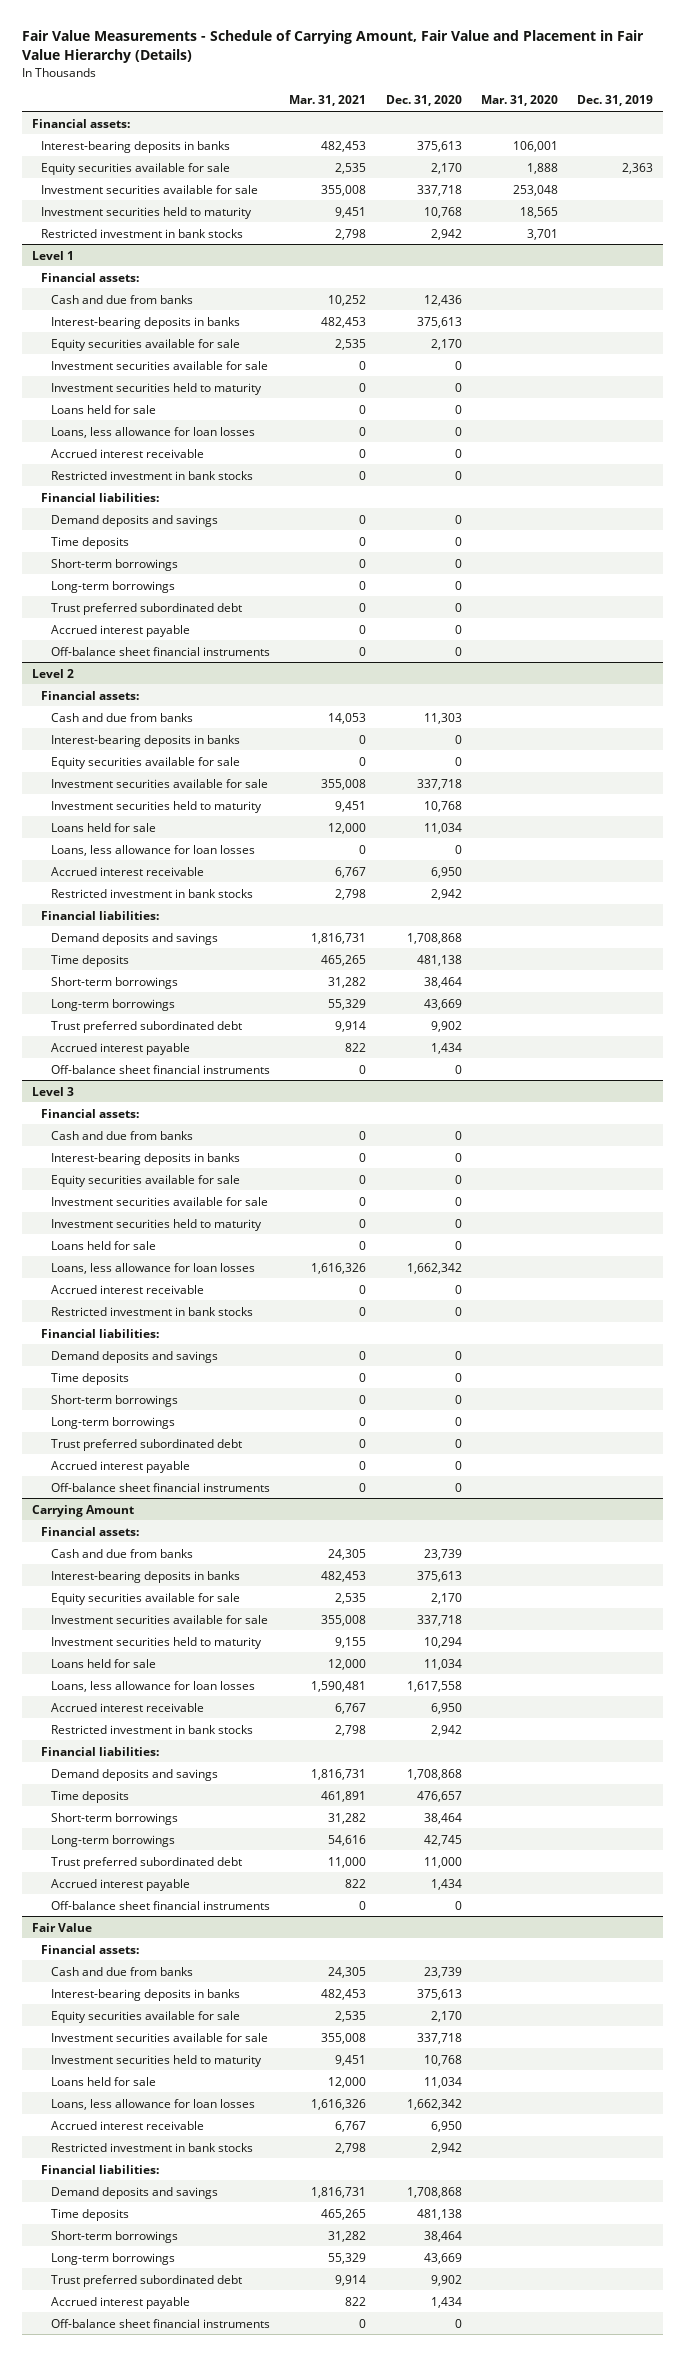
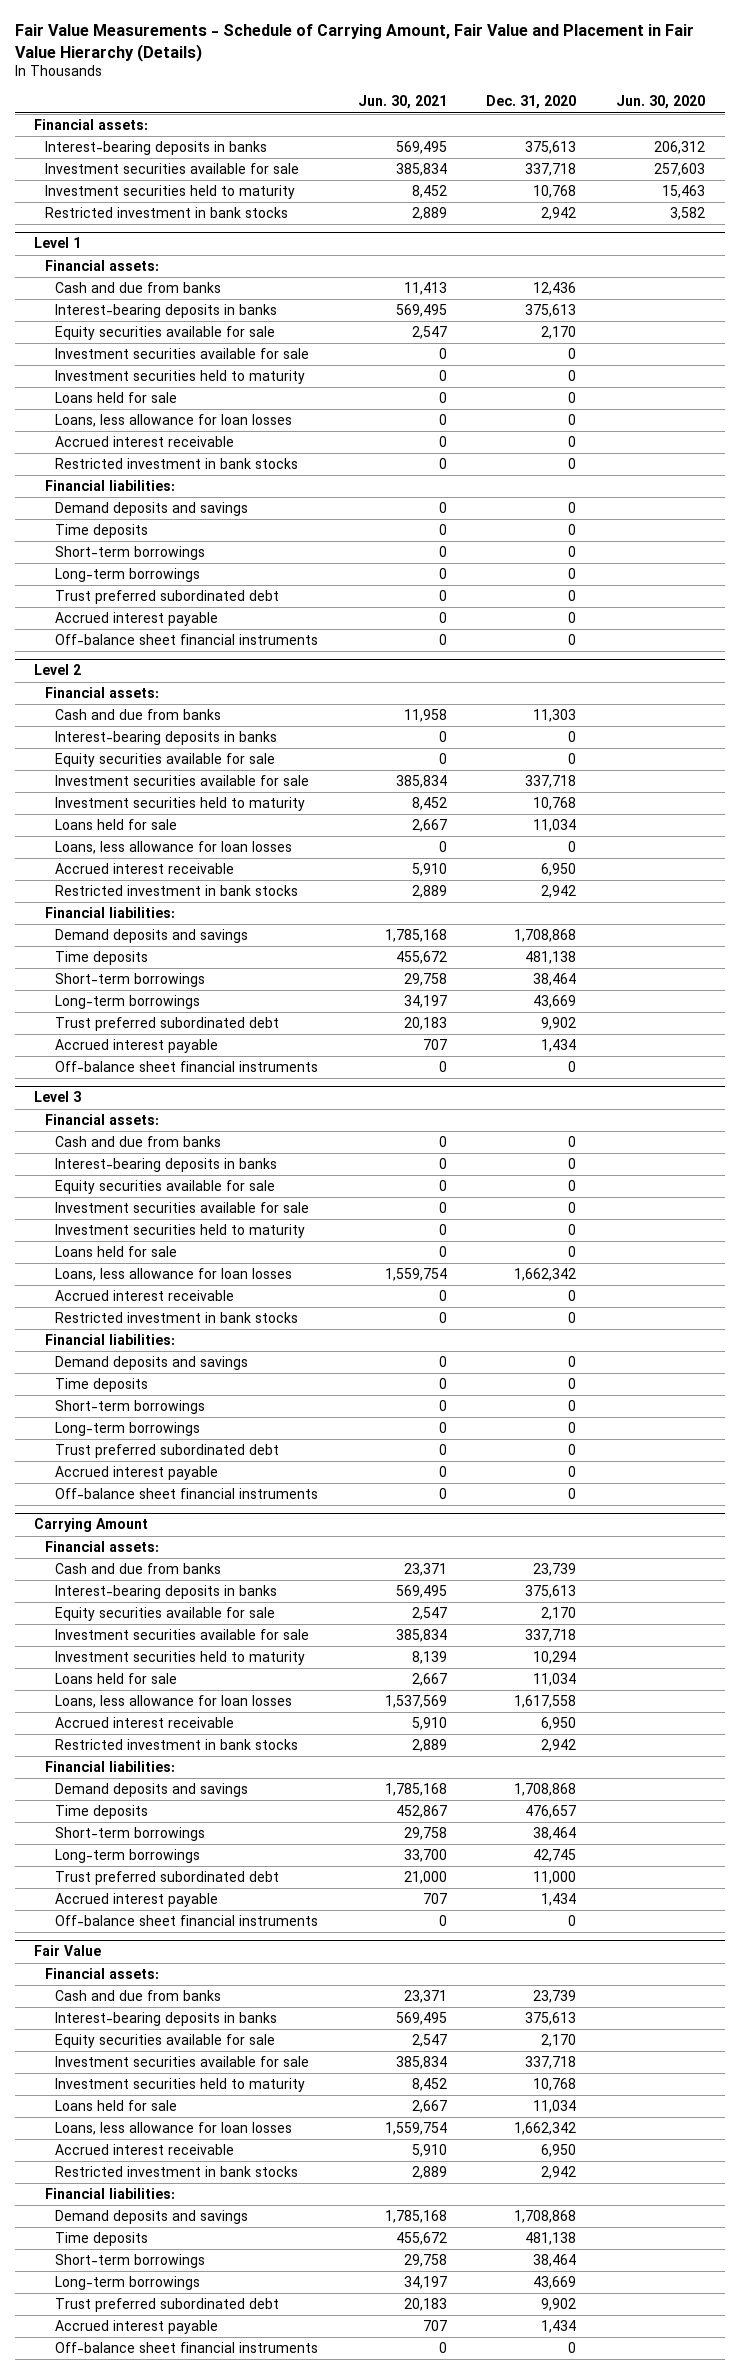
[289,95,367,107] Mar. 31, 2021 -> none
[480,95,558,107] Mar. 31, 2020 -> none
[577,95,654,107] Dec. 31, 2019 -> none
none -> [357,95,447,110] Jun. 30, 2021
none -> [615,95,705,110] Jun. 30, 2020
[41,162,231,175] Equity securities available for sale -> none

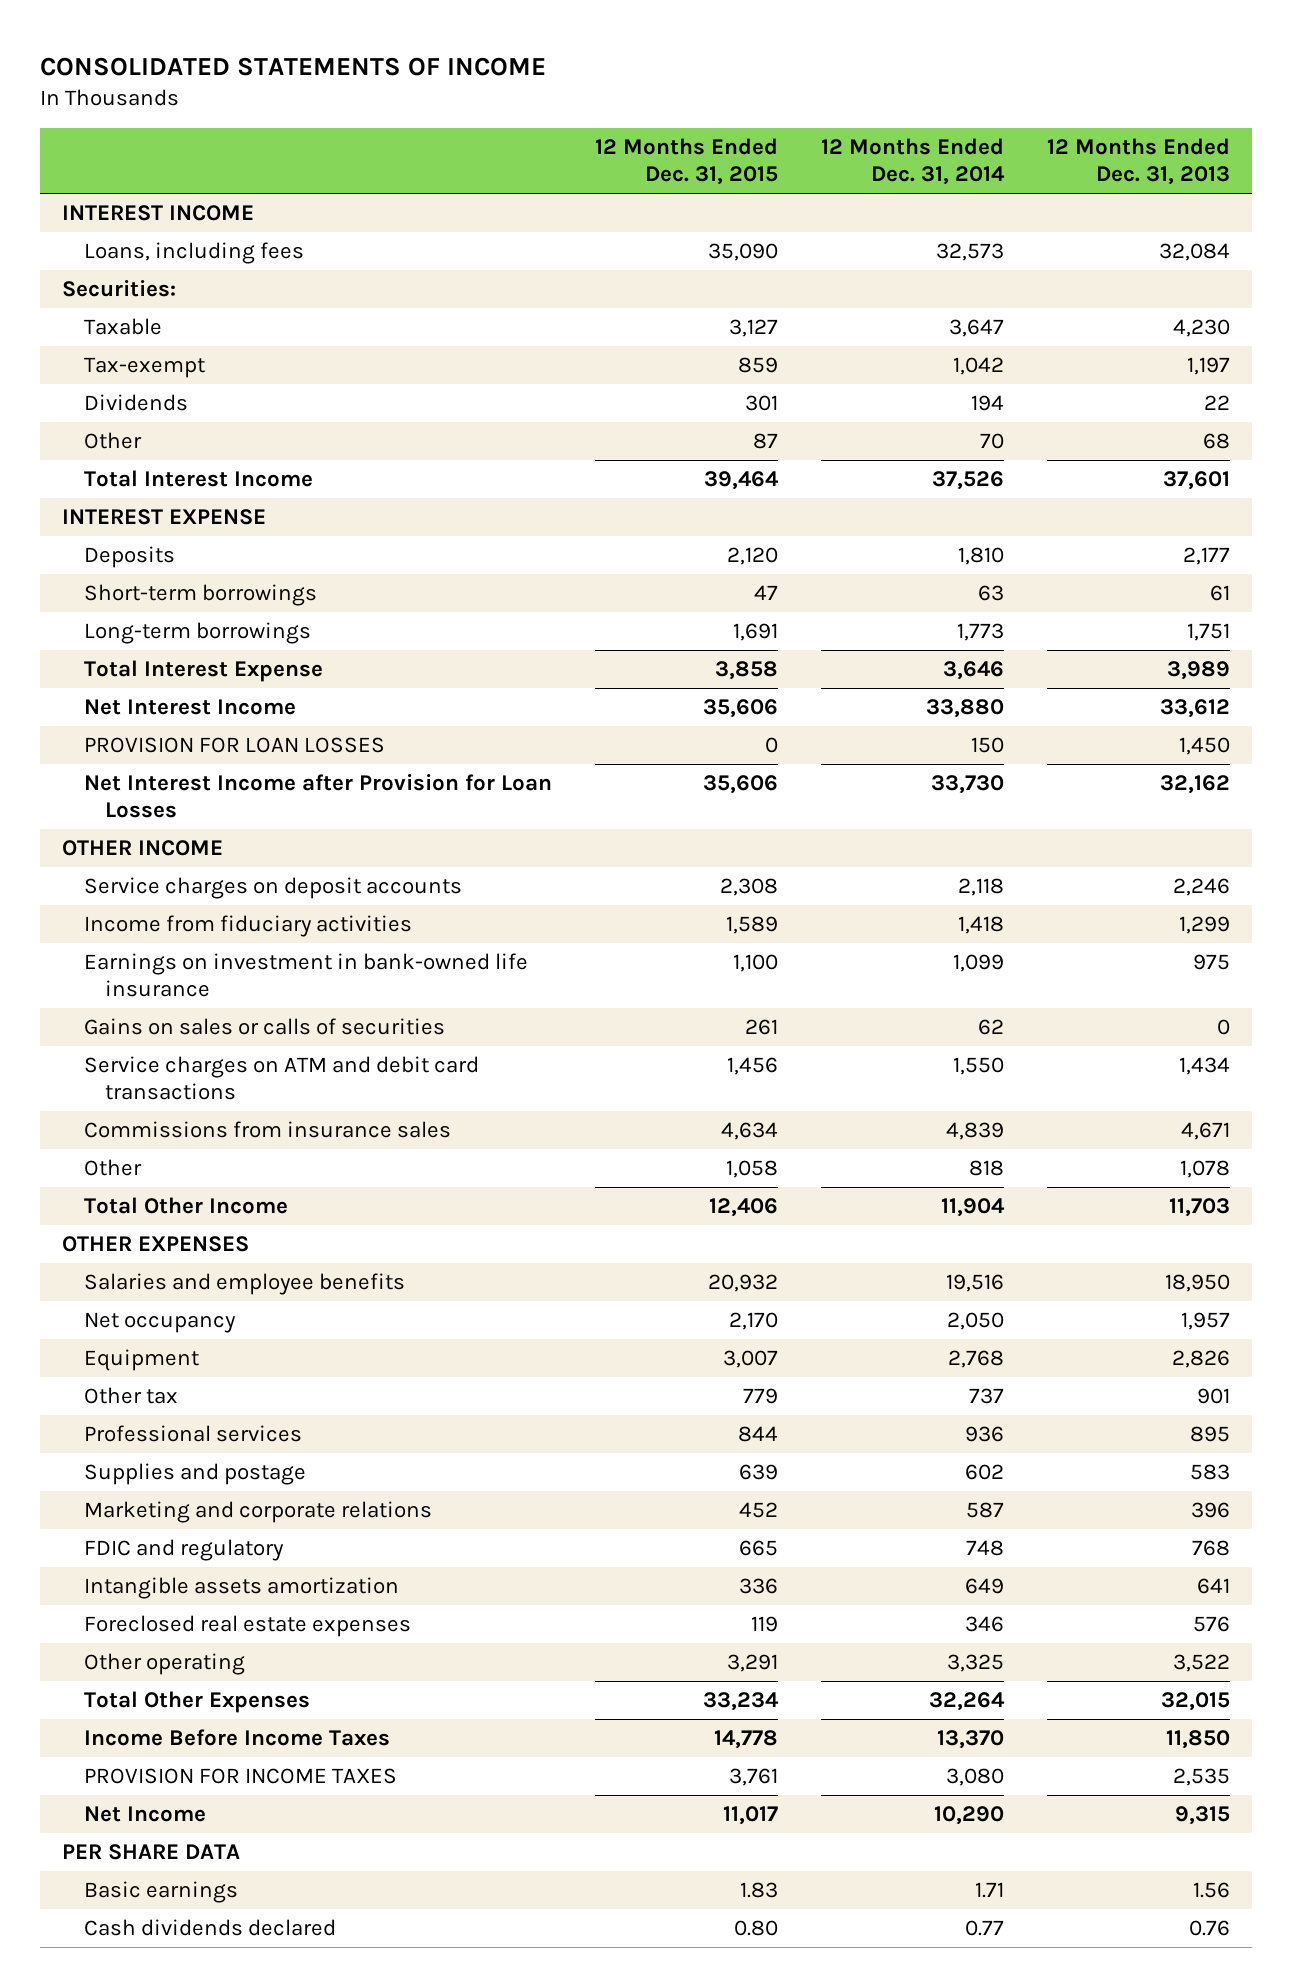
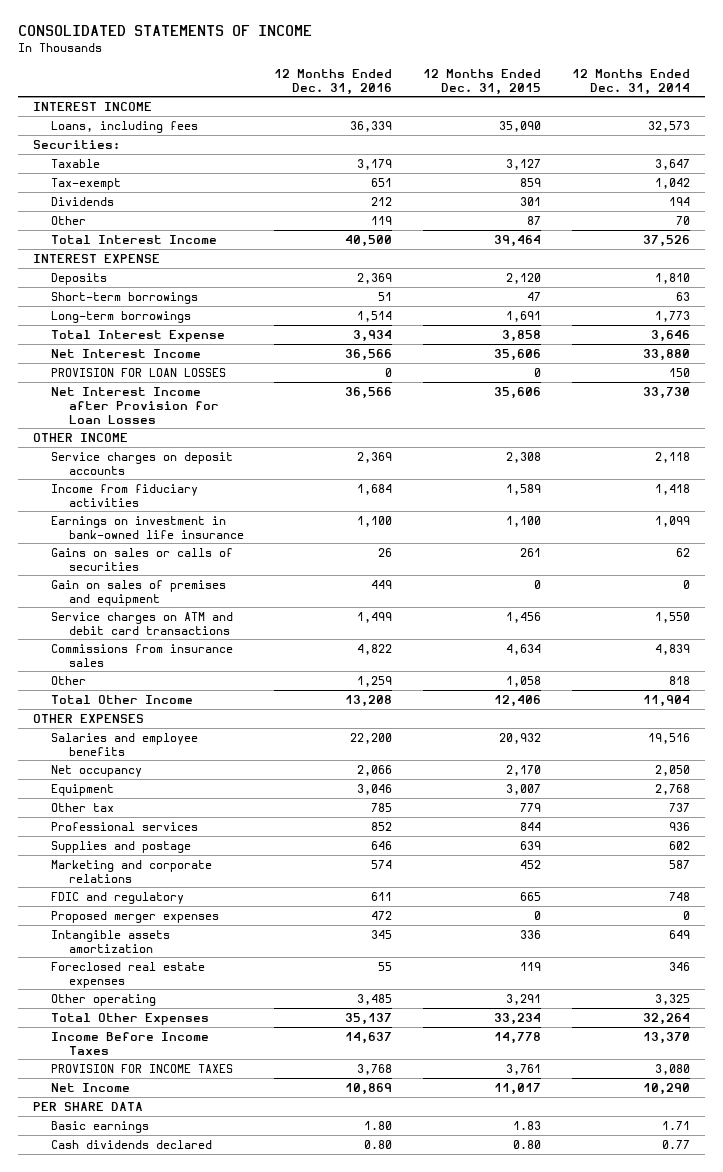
[1047,137,1231,186] 12 Months Ended Dec. 31, 2013 -> none
none -> [274,68,393,95] 12 Months Ended Dec. 31, 2016
none -> [50,579,226,606] Gain on sales of premises and equipment
none -> [50,910,219,923] Proposed merger expenses

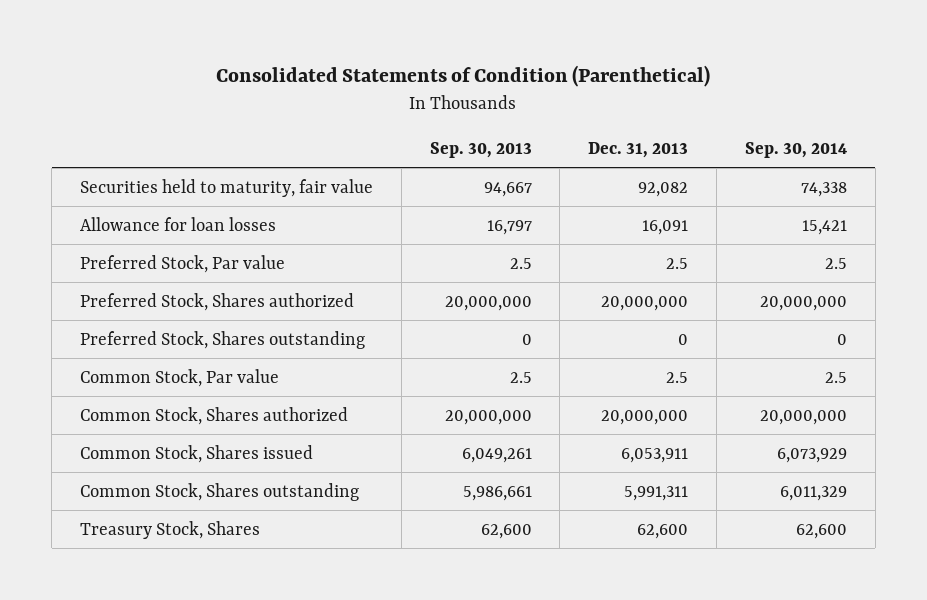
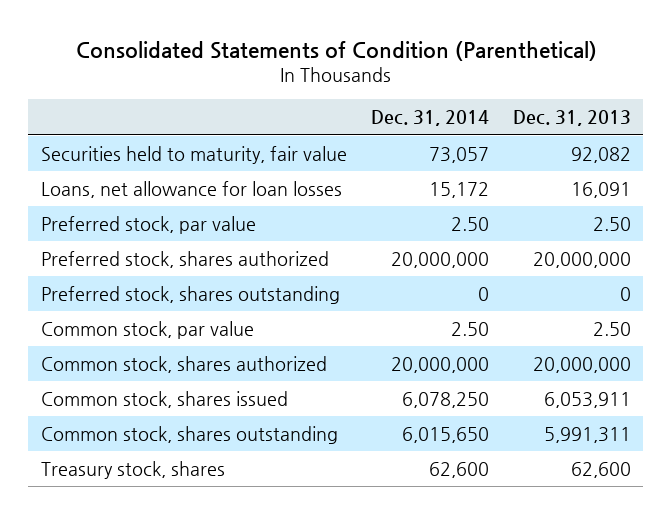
[429,141,532,158] Sep. 30, 2013 -> none
[745,141,848,158] Sep. 30, 2014 -> none
none -> [370,110,489,127] Dec. 31, 2014
[79,216,276,231] Allowance for loan losses -> [40,180,342,198] Loans, net allowance for loan losses
[79,254,285,273] Preferred Stock, Par value -> [40,215,256,234] Preferred stock, par value
[666,257,689,269] 2.5 -> [593,216,632,231] 2.50
[79,292,354,311] Preferred Stock, Shares authorized -> [40,250,329,268] Preferred stock, shares authorized
[79,330,365,349] Preferred Stock, Shares outstanding -> [40,285,340,304] Preferred stock, shares outstanding
[79,368,279,387] Common Stock, Par value -> [40,320,254,339] Common stock, par value
[666,371,689,383] 2.5 -> [593,321,632,336] 2.50
[79,406,348,425] Common Stock, Shares authorized -> [40,355,327,373] Common stock, shares authorized
[79,444,313,463] Common Stock, Shares issued -> [40,390,288,408] Common stock, shares issued
[79,482,359,501] Common Stock, Shares outstanding -> [40,425,338,444] Common stock, shares outstanding
[79,520,260,539] Treasury Stock, Shares -> [40,460,225,479] Treasury stock, shares

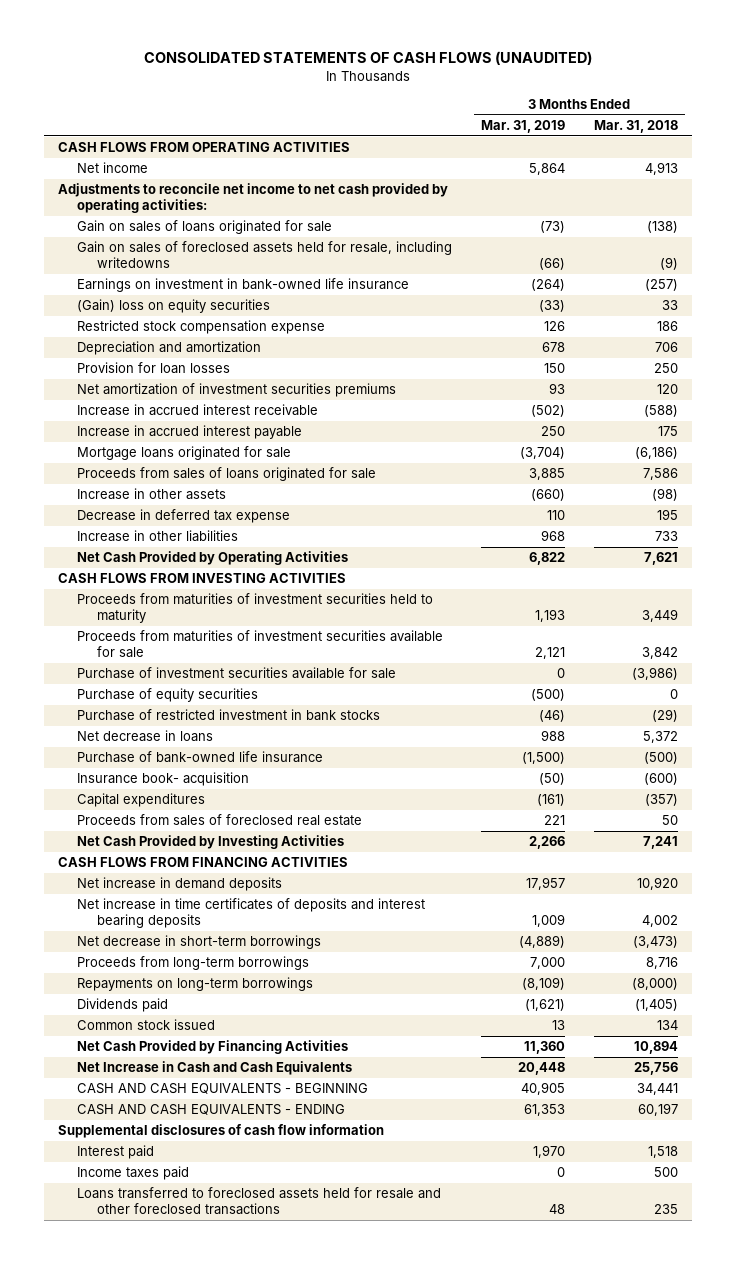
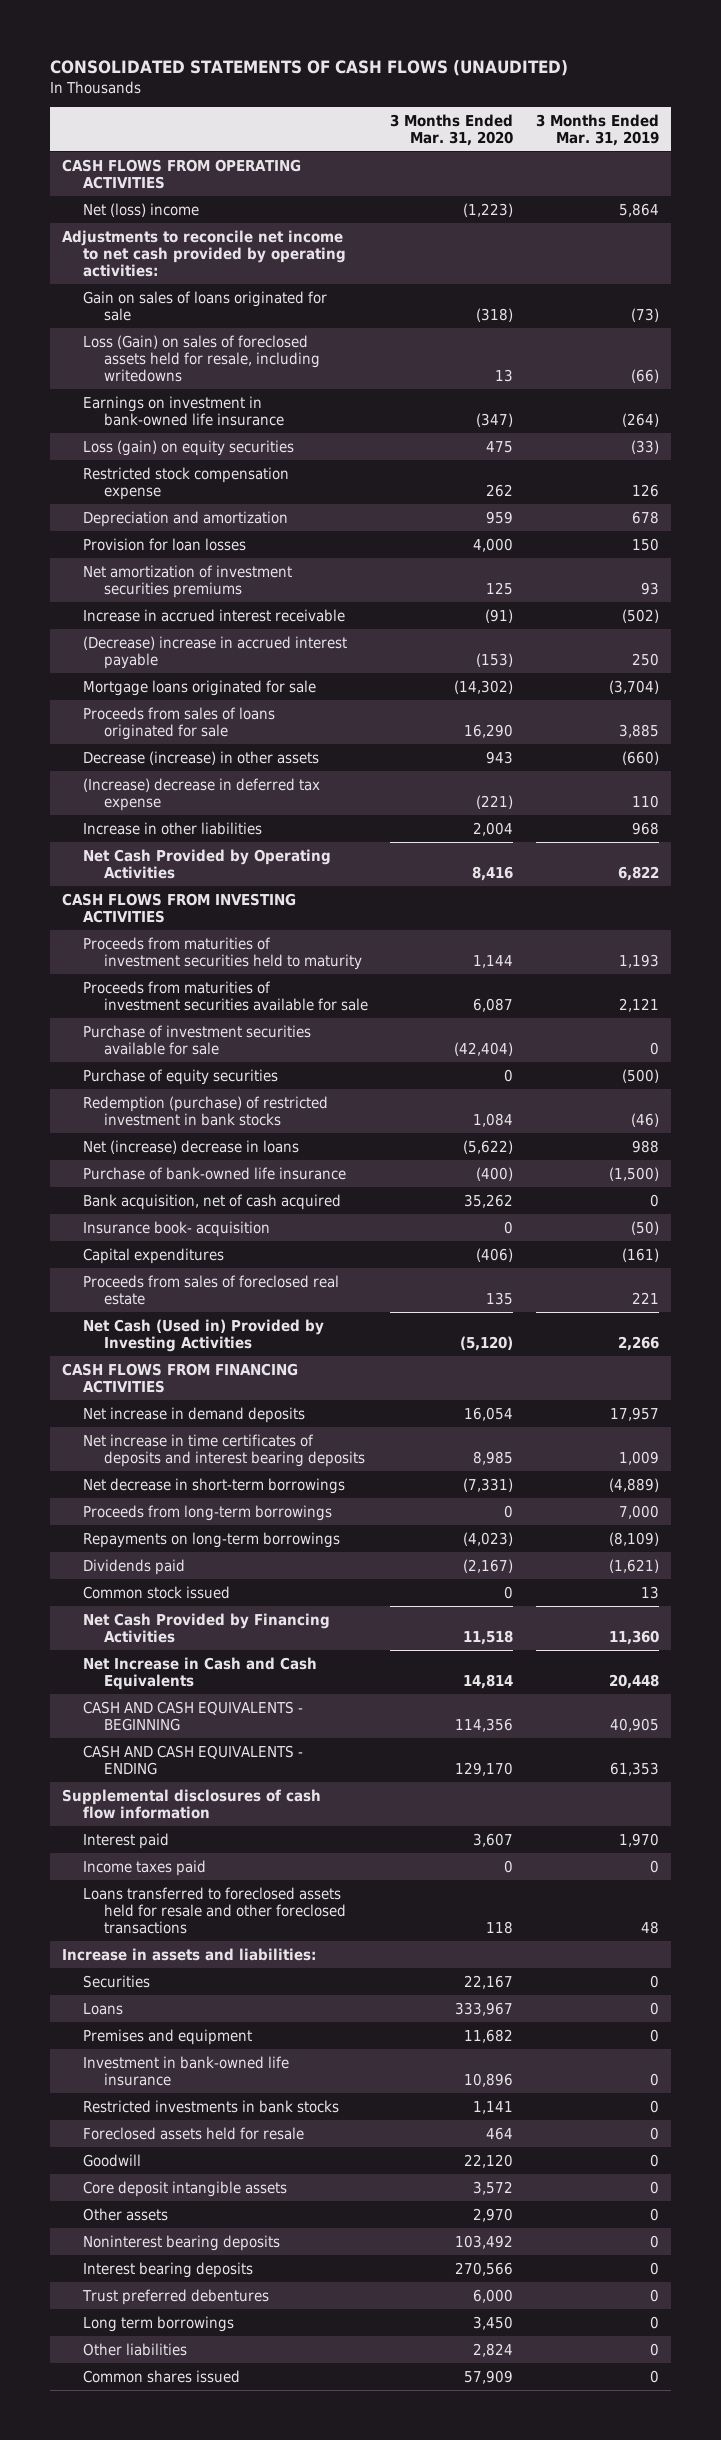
[593,119,678,133] Mar. 31, 2018 -> none
none -> [390,113,514,146] 3 Months Ended Mar. 31, 2020
[77,162,149,174] Net income -> [82,202,199,217] Net (loss) income
[77,241,453,269] Gain on sales of foreclosed assets held for resale, including writedowns -> [82,334,320,382] Loss (Gain) on sales of foreclosed assets held for resale, including writedowns
[77,299,271,314] (Gain) loss on equity securities -> [82,439,294,456] Loss (gain) on equity securities
[77,425,303,440] Increase in accrued interest payable -> [82,635,347,669] (Decrease) increase in accrued interest payable
[77,488,227,501] Increase in other assets -> [82,750,319,765] Decrease (increase) in other assets
[77,509,291,524] Decrease in deferred tax expense -> [82,777,320,811] (Increase) decrease in deferred tax expense
[77,709,381,722] Purchase of restricted investment in bank stocks -> [82,1095,328,1126] Redemption (purchase) of restricted investment in bank stocks
[77,730,214,743] Net decrease in loans -> [82,1139,299,1154] Net (increase) decrease in loans
none -> [82,1193,341,1210] Bank acquisition, net of cash acquired
[77,835,345,850] Net Cash Provided by Investing Activities -> [82,1318,324,1352] Net Cash (Used in) Provided by Investing Activities
none -> [61,1947,316,1961] Increase in assets and liabilities:
none -> [82,1974,150,1988] Securities
none -> [82,2002,123,2015] Loans
none -> [82,2028,252,2045] Premises and equipment
none -> [82,2055,289,2086] Investment in bank-owned life insurance
none -> [82,2099,339,2113] Restricted investments in bank stocks
none -> [82,2126,304,2140] Foreclosed assets held for resale
none -> [82,2153,141,2167] Goodwill
none -> [82,2180,287,2197] Core deposit intangible assets
none -> [82,2207,168,2221] Other assets
none -> [82,2234,280,2251] Noninterest bearing deposits
none -> [82,2261,253,2278] Interest bearing deposits
none -> [81,2288,269,2305] Trust preferred debentures
none -> [82,2315,234,2332] Long term borrowings
none -> [82,2342,187,2356] Other liabilities
none -> [82,2369,240,2383] Common shares issued

